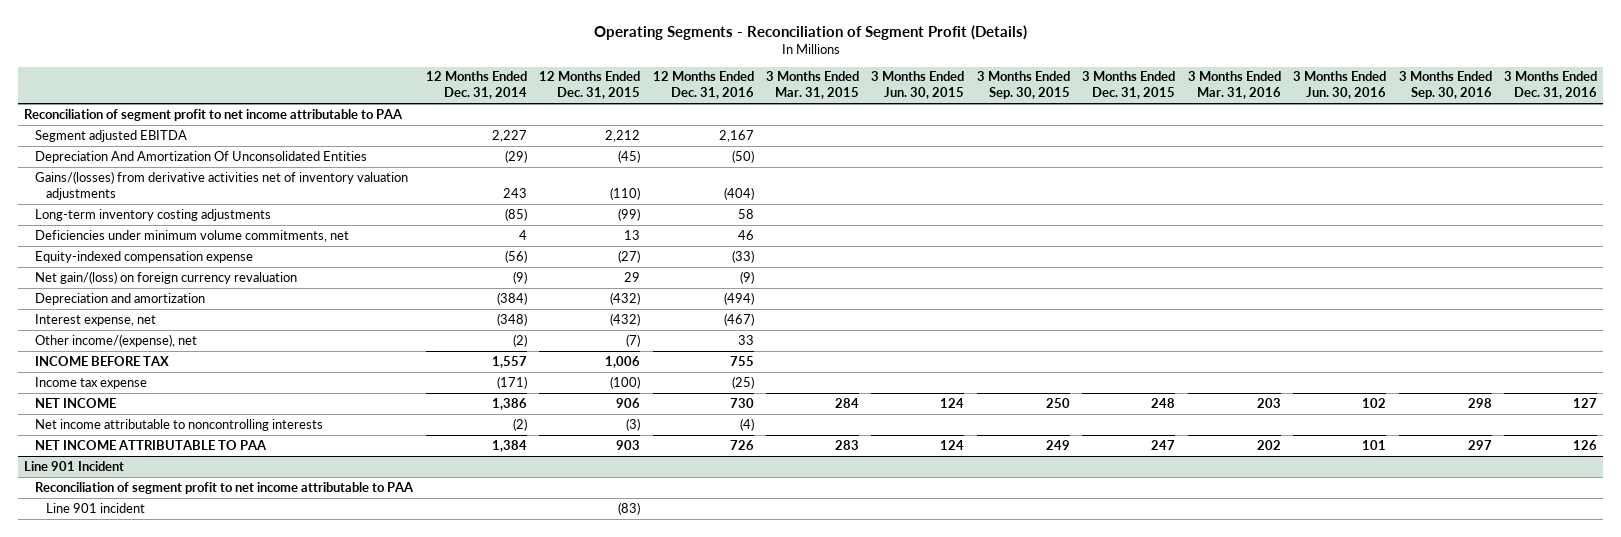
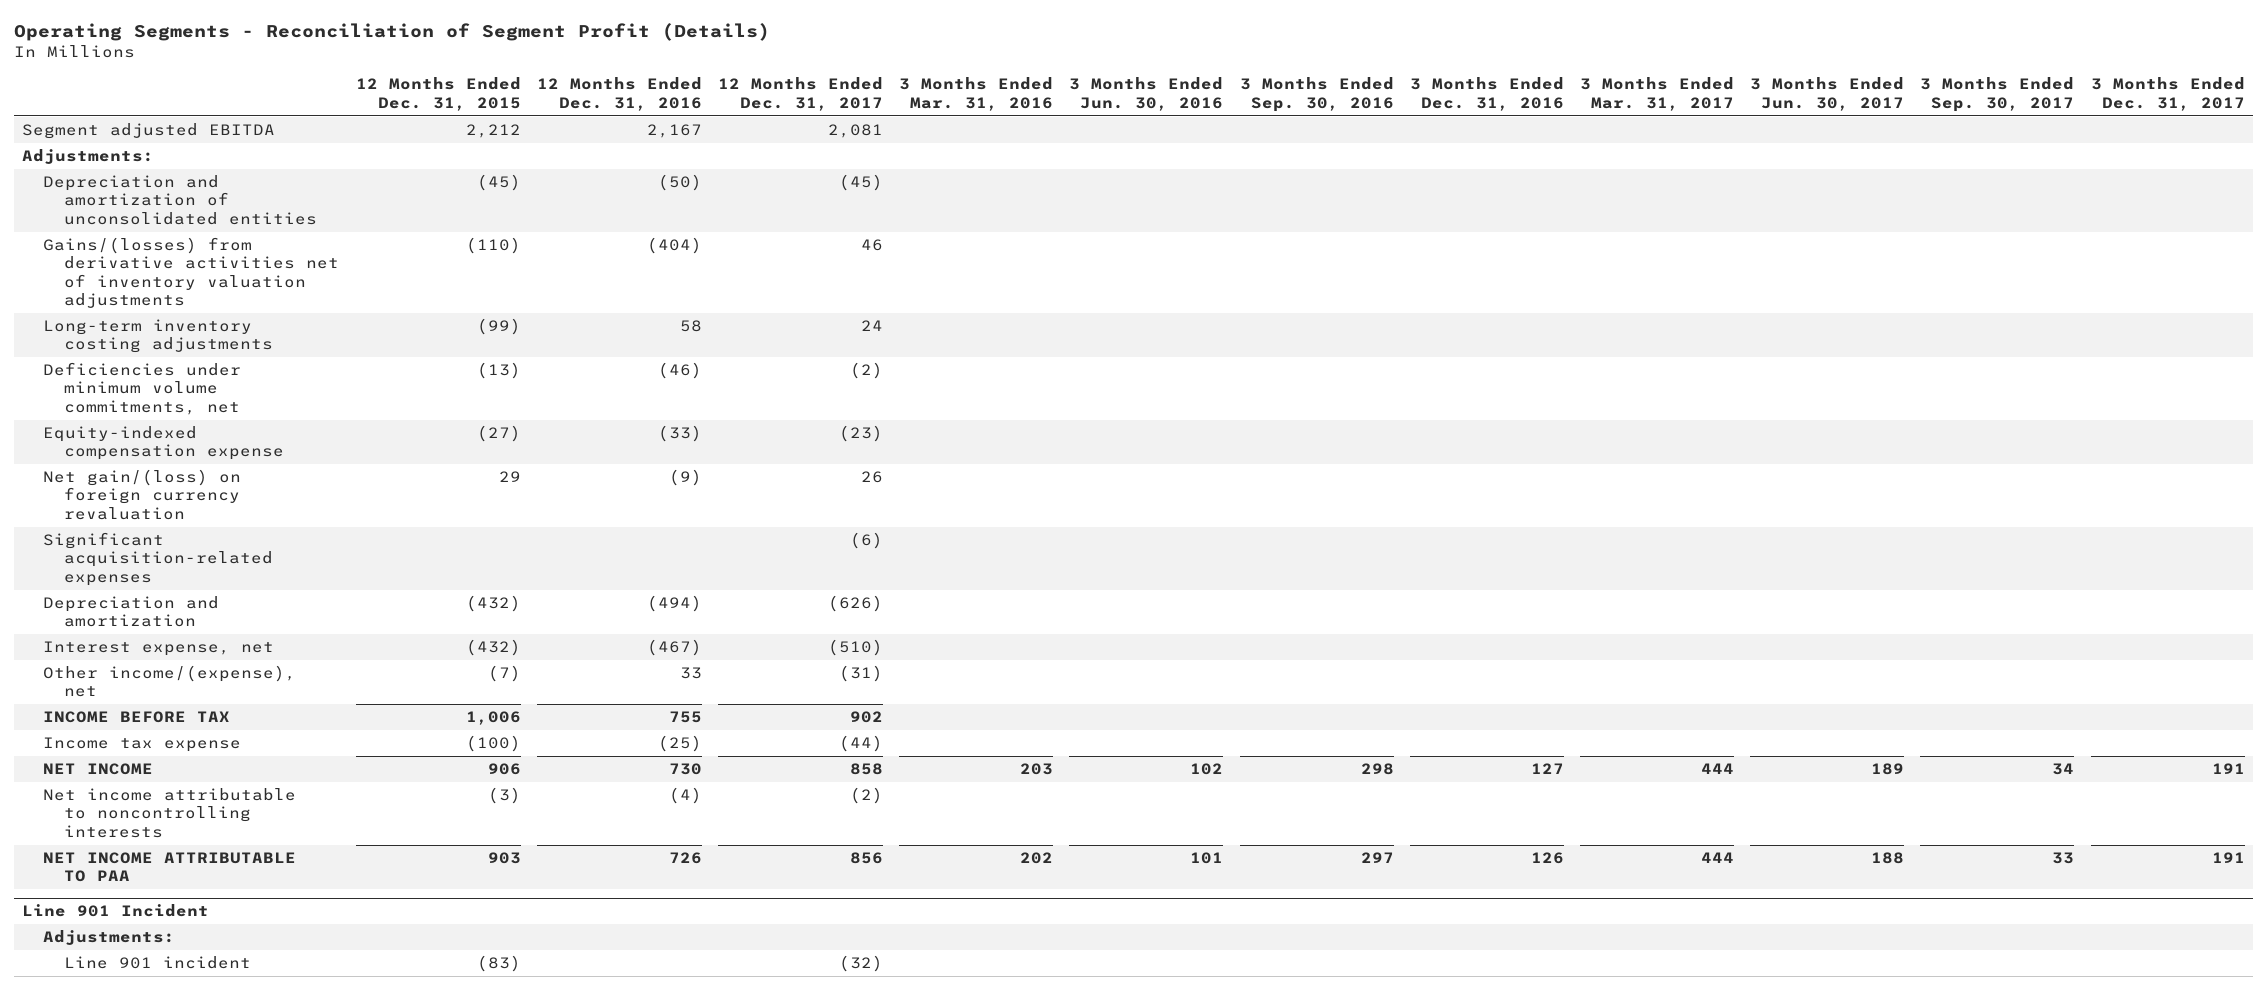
[425,71,527,100] 12 Months Ended Dec. 31, 2014 -> none
[765,71,859,100] 3 Months Ended Mar. 31, 2015 -> none
[871,71,965,100] 3 Months Ended Jun. 30, 2015 -> none
[976,71,1070,100] 3 Months Ended Sep. 30, 2015 -> none
[1082,71,1176,100] 3 Months Ended Dec. 31, 2015 -> none
none -> [717,77,883,111] 12 Months Ended Dec. 31, 2017
none -> [1580,77,1735,111] 3 Months Ended Mar. 31, 2017
none -> [1750,77,1905,111] 3 Months Ended Jun. 30, 2017
none -> [1920,77,2075,112] 3 Months Ended Sep. 30, 2017
none -> [2090,77,2245,111] 3 Months Ended Dec. 31, 2017
[24,108,404,121] Reconciliation of segment profit to net income attributable to PAA -> none
none -> [21,149,154,165] Adjustments:
[35,150,368,163] Depreciation And Amortization Of Unconsolidated Entities -> [43,175,318,225] Depreciation and amortization of unconsolidated entities
[624,229,641,240] 13 -> [476,362,521,380] (13)
[737,229,754,240] 46 -> [657,362,702,380] (46)
none -> [43,532,274,586] Significant acquisition-related expenses
[35,481,415,494] Reconciliation of segment profit to net income attributable to PAA -> [43,930,176,946] Adjustments:

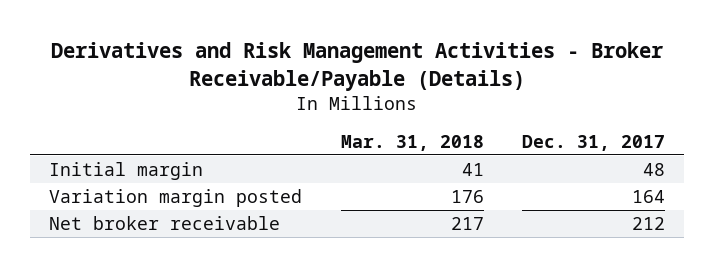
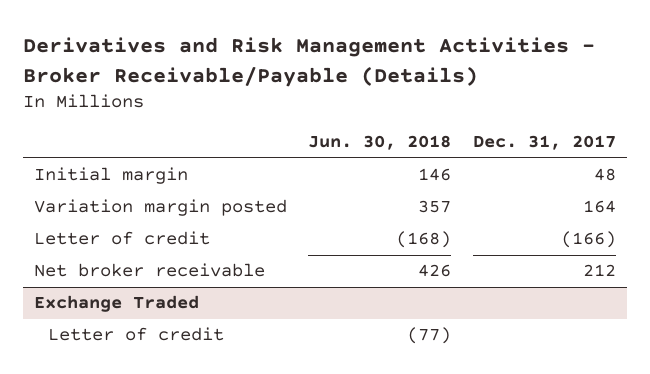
[340,134,484,151] Mar. 31, 2018 -> none
none -> [308,135,452,151] Jun. 30, 2018
none -> [33,231,210,246] Letter of credit
none -> [33,295,199,313] Exchange Traded
none -> [48,327,225,342] Letter of credit

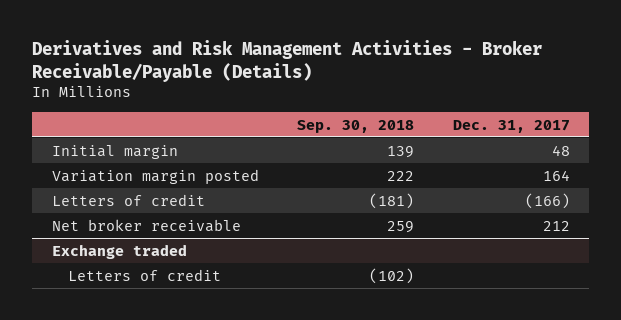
[308,135,452,151] Jun. 30, 2018 -> none
none -> [297,119,415,133] Sep. 30, 2018
[33,231,210,246] Letter of credit -> [51,193,205,206] Letters of credit
[33,295,199,313] Exchange Traded -> [51,243,187,259] Exchange traded
[48,327,225,342] Letter of credit -> [68,268,222,281] Letters of credit

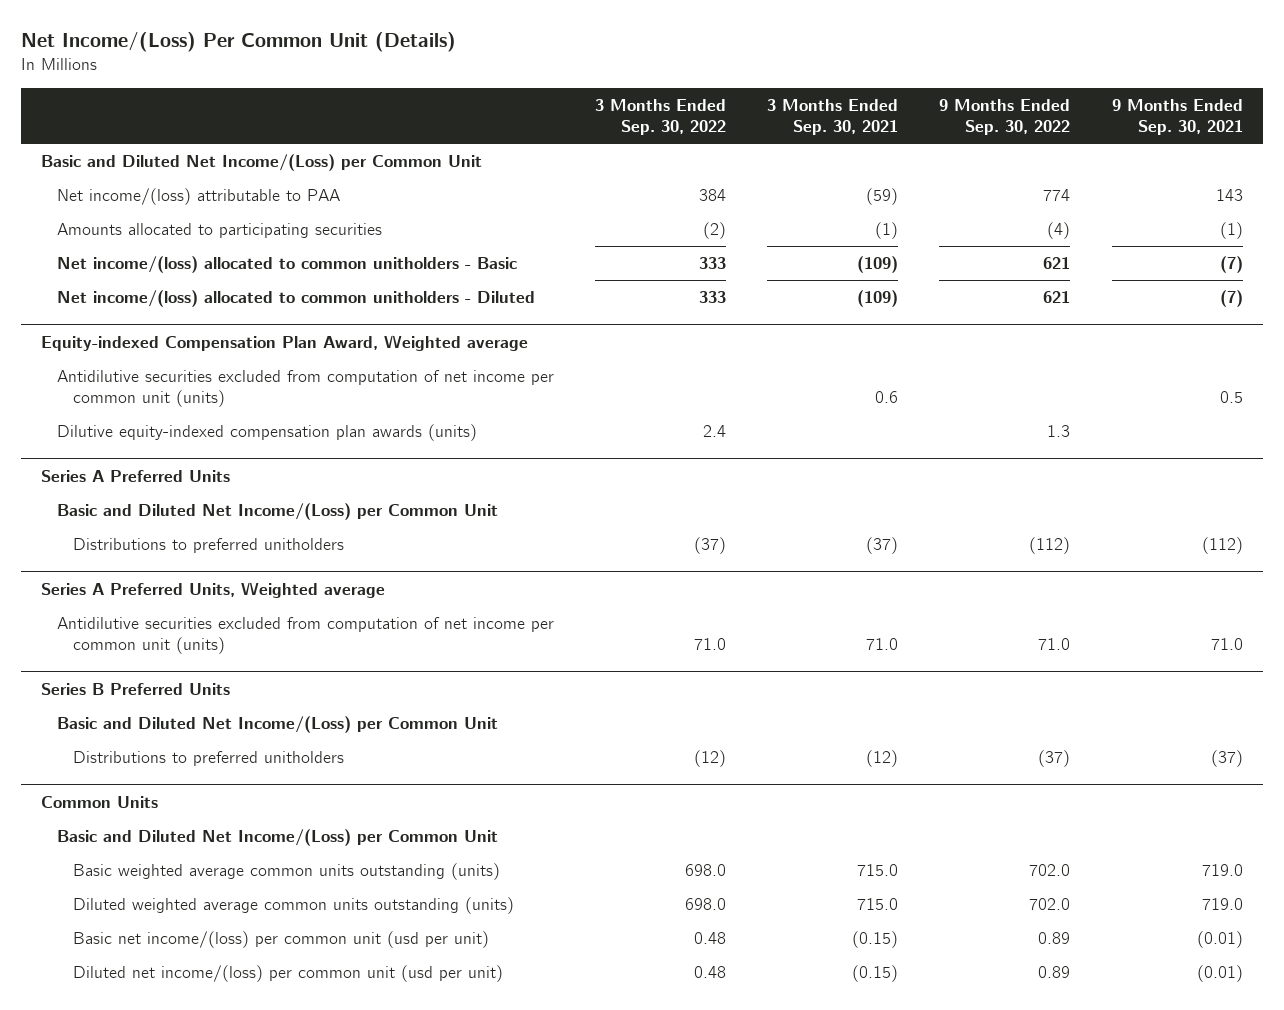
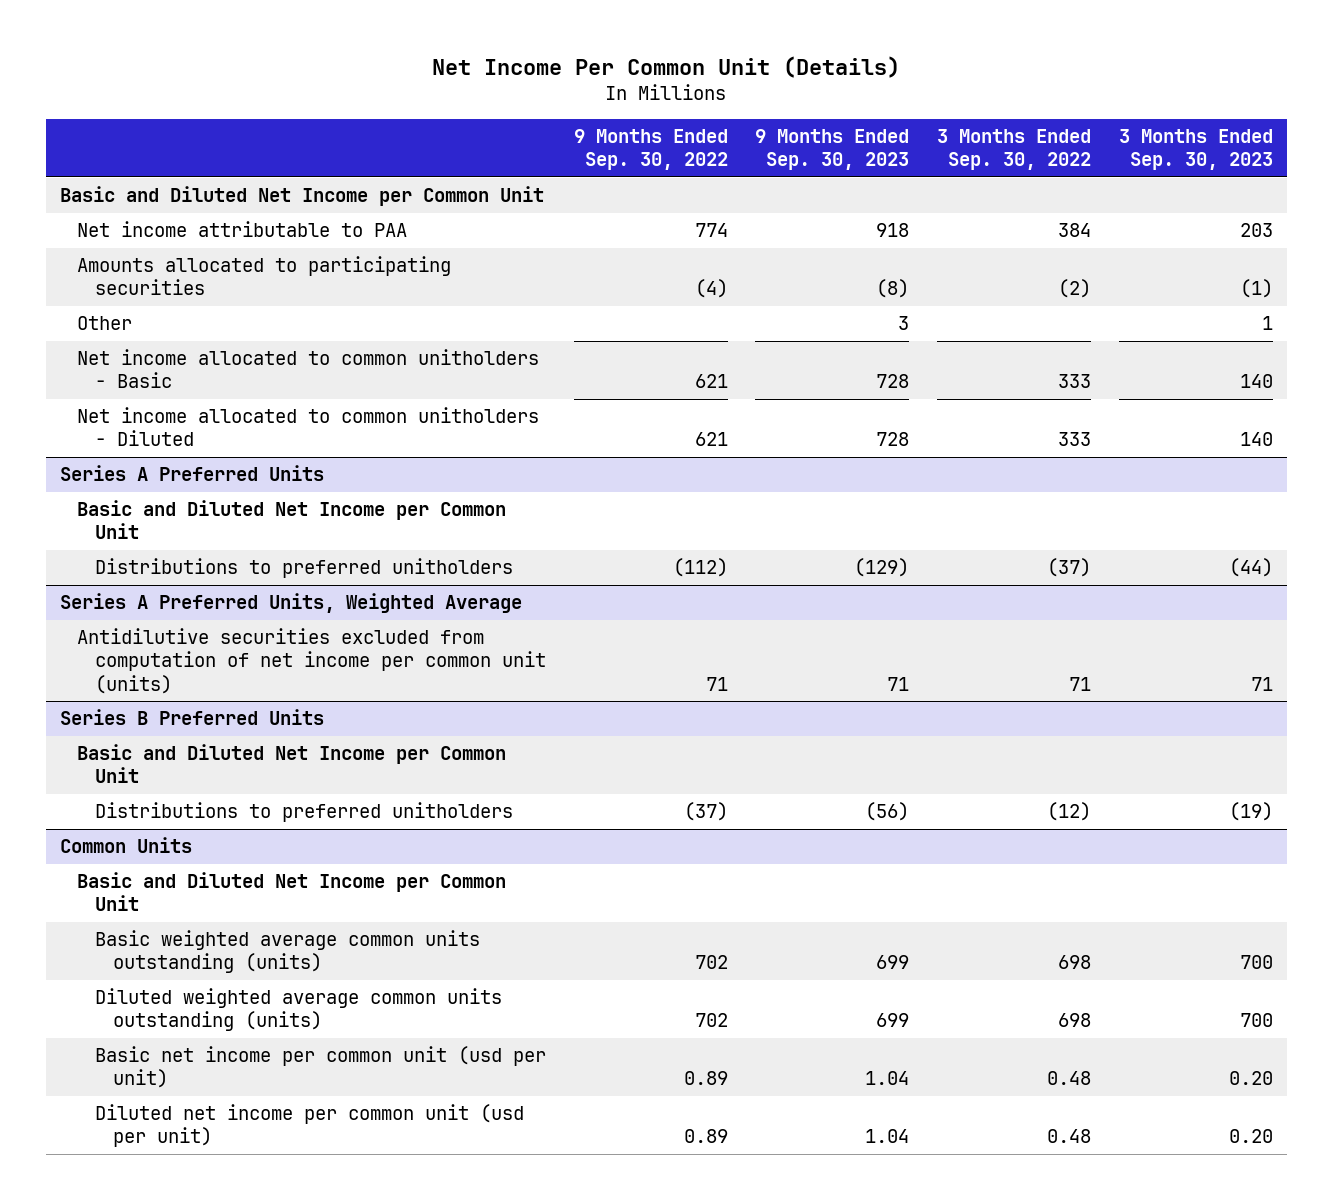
[20,32,456,53] Net Income/(Loss) Per Common Unit (Details) -> [432,55,901,78] Net Income Per Common Unit (Details)
[767,98,899,135] 3 Months Ended Sep. 30, 2021 -> none
[1111,98,1243,135] 9 Months Ended Sep. 30, 2021 -> none
none -> [755,129,910,171] 9 Months Ended Sep. 30, 2023
none -> [1118,129,1273,171] 3 Months Ended Sep. 30, 2023
[41,154,483,172] Basic and Diluted Net Income/(Loss) per Common Unit -> [59,186,544,207] Basic and Diluted Net Income per Common Unit
[56,188,340,206] Net income/(loss) attributable to PAA -> [77,221,408,238] Net income attributable to PAA
[41,334,529,351] Equity-indexed Compensation Plan Award, Weighted average -> none
[56,370,554,408] Antidilutive securities excluded from computation of net income per common unit (units) -> none
[56,424,477,442] Dilutive equity-indexed compensation plan awards (units) -> none
none -> [77,316,133,331] Other
[56,256,517,274] Net income/(loss) allocated to common unitholders - Basic -> [77,349,540,389] Net income allocated to common unitholders - Basic
[56,290,535,308] Net income/(loss) allocated to common unitholders - Diluted -> [77,407,540,447] Net income allocated to common unitholders - Diluted
[56,503,498,521] Basic and Diluted Net Income/(Loss) per Common Unit -> [77,500,507,540] Basic and Diluted Net Income per Common Unit
[41,581,386,598] Series A Preferred Units, Weighted average -> [59,593,522,614] Series A Preferred Units, Weighted Average
[694,638,727,651] 71.0 -> [1069,676,1092,691] 71
[1038,638,1071,651] 71.0 -> [705,676,728,691] 71
[56,716,498,734] Basic and Diluted Net Income/(Loss) per Common Unit -> [77,744,507,784] Basic and Diluted Net Income per Common Unit
[56,829,498,847] Basic and Diluted Net Income/(Loss) per Common Unit -> [77,872,507,912] Basic and Diluted Net Income per Common Unit
[685,864,727,877] 698.0 -> [1058,955,1092,970] 698
[1029,864,1071,877] 702.0 -> [694,955,728,970] 702
[685,898,727,911] 698.0 -> [1058,1013,1092,1028] 698
[1029,898,1071,911] 702.0 -> [694,1013,728,1028] 702
[72,931,489,949] Basic net income/(loss) per common unit (usd per unit) -> [95,1046,547,1089] Basic net income per common unit (usd per unit)
[72,965,503,983] Diluted net income/(loss) per common unit (usd per unit) -> [95,1104,525,1148] Diluted net income per common unit (usd per unit)

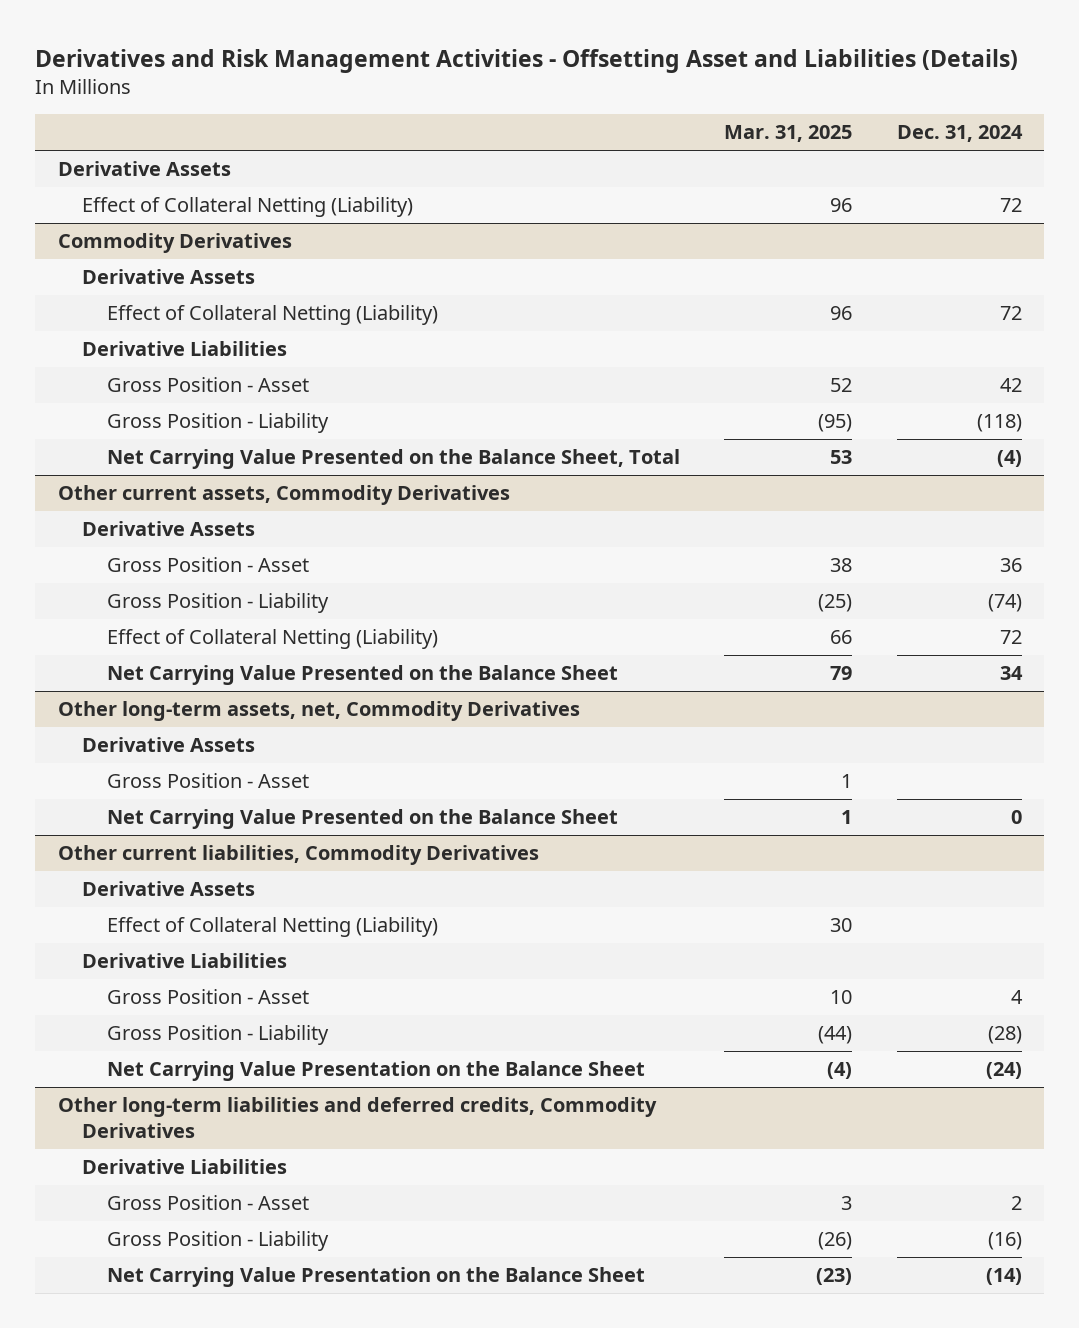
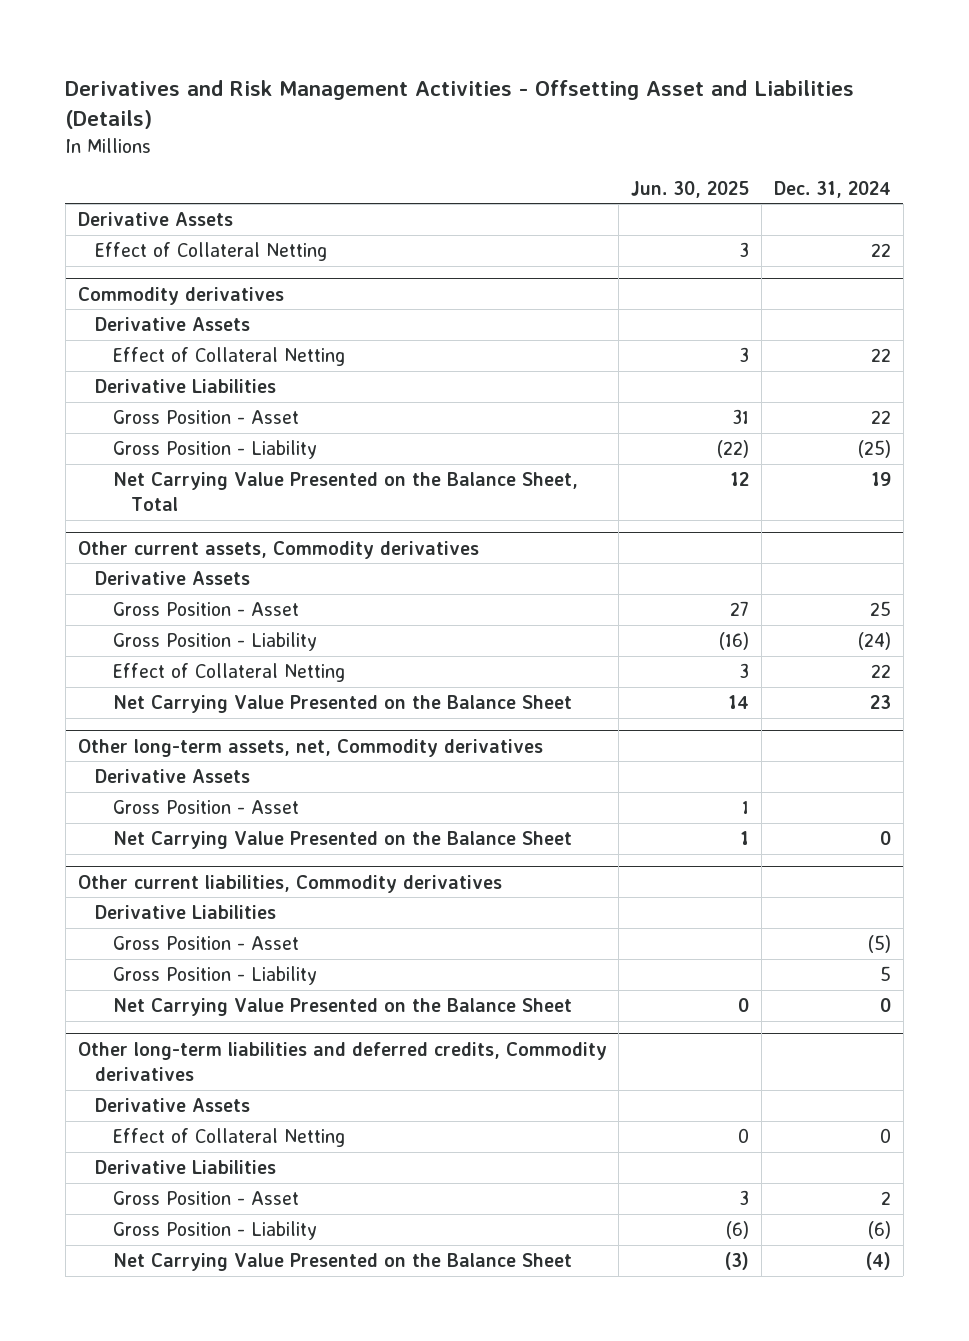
[724,125,853,143] Mar. 31, 2025 -> none
none -> [631,180,750,198] Jun. 30, 2025
[82,197,414,218] Effect of Collateral Netting (Liability) -> [95,242,328,262] Effect of Collateral Netting
[999,198,1022,213] 72 -> [870,243,891,258] 22
[57,233,292,254] Commodity Derivatives -> [77,286,284,305] Commodity derivatives
[106,305,438,326] Effect of Collateral Netting (Liability) -> [112,347,345,367] Effect of Collateral Netting
[999,306,1022,321] 72 -> [870,348,891,363] 22
[999,378,1022,393] 42 -> [870,410,891,425] 22
[976,414,1022,433] (118) -> [857,440,891,459] (25)
[996,450,1022,468] (4) -> [870,472,891,487] 19
[57,485,510,506] Other current assets, Commodity Derivatives -> [77,540,479,559] Other current assets, Commodity derivatives
[999,558,1022,573] 36 -> [869,601,891,617] 25
[987,594,1022,613] (74) -> [857,632,891,651] (24)
[106,629,438,650] Effect of Collateral Netting (Liability) -> [112,663,345,683] Effect of Collateral Netting
[999,630,1022,645] 72 -> [870,664,891,679] 22
[999,666,1023,681] 34 -> [869,695,891,710] 23
[57,701,580,722] Other long-term assets, net, Commodity Derivatives -> [77,738,543,757] Other long-term assets, net, Commodity derivatives
[82,881,256,897] Derivative Assets -> none
[106,917,438,938] Effect of Collateral Netting (Liability) -> none
[57,845,539,866] Other current liabilities, Commodity Derivatives -> [77,874,502,893] Other current liabilities, Commodity derivatives
[1010,990,1023,1005] 4 -> [867,935,891,954] (5)
[987,1026,1022,1045] (28) -> [879,966,891,982] 5
[106,1061,645,1082] Net Carrying Value Presentation on the Balance Sheet -> [112,998,572,1017] Net Carrying Value Presented on the Balance Sheet
[985,1062,1022,1080] (24) -> [879,998,891,1013] 0
[57,1097,657,1139] Other long-term liabilities and deferred credits, Commodity Derivatives -> [77,1041,607,1082] Other long-term liabilities and deferred credits, Commodity derivatives
none -> [95,1098,251,1113] Derivative Assets
none -> [112,1128,345,1148] Effect of Collateral Netting
[987,1232,1022,1251] (16) -> [867,1221,891,1240] (6)
[106,1267,645,1288] Net Carrying Value Presentation on the Balance Sheet -> [112,1253,572,1272] Net Carrying Value Presented on the Balance Sheet
[985,1268,1022,1286] (14) -> [865,1252,891,1271] (4)

